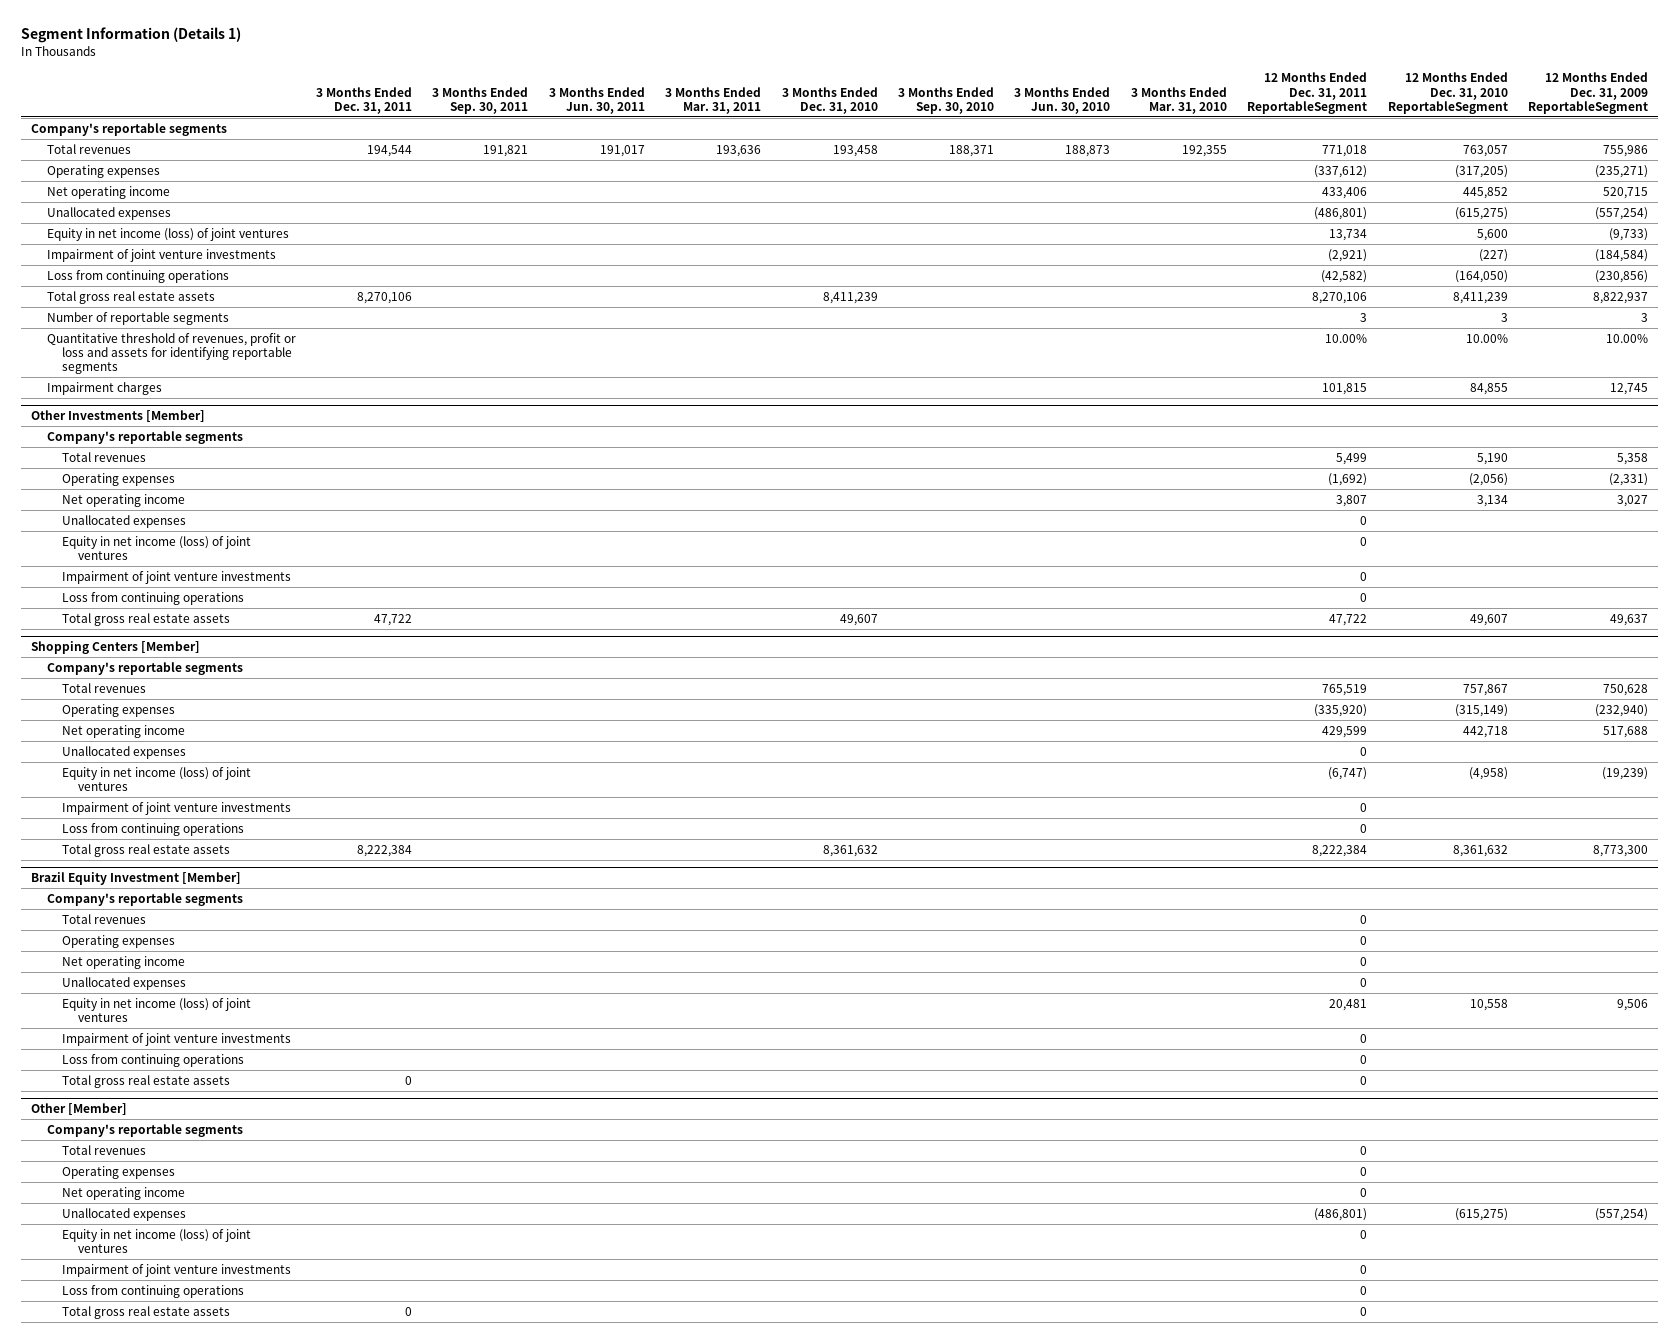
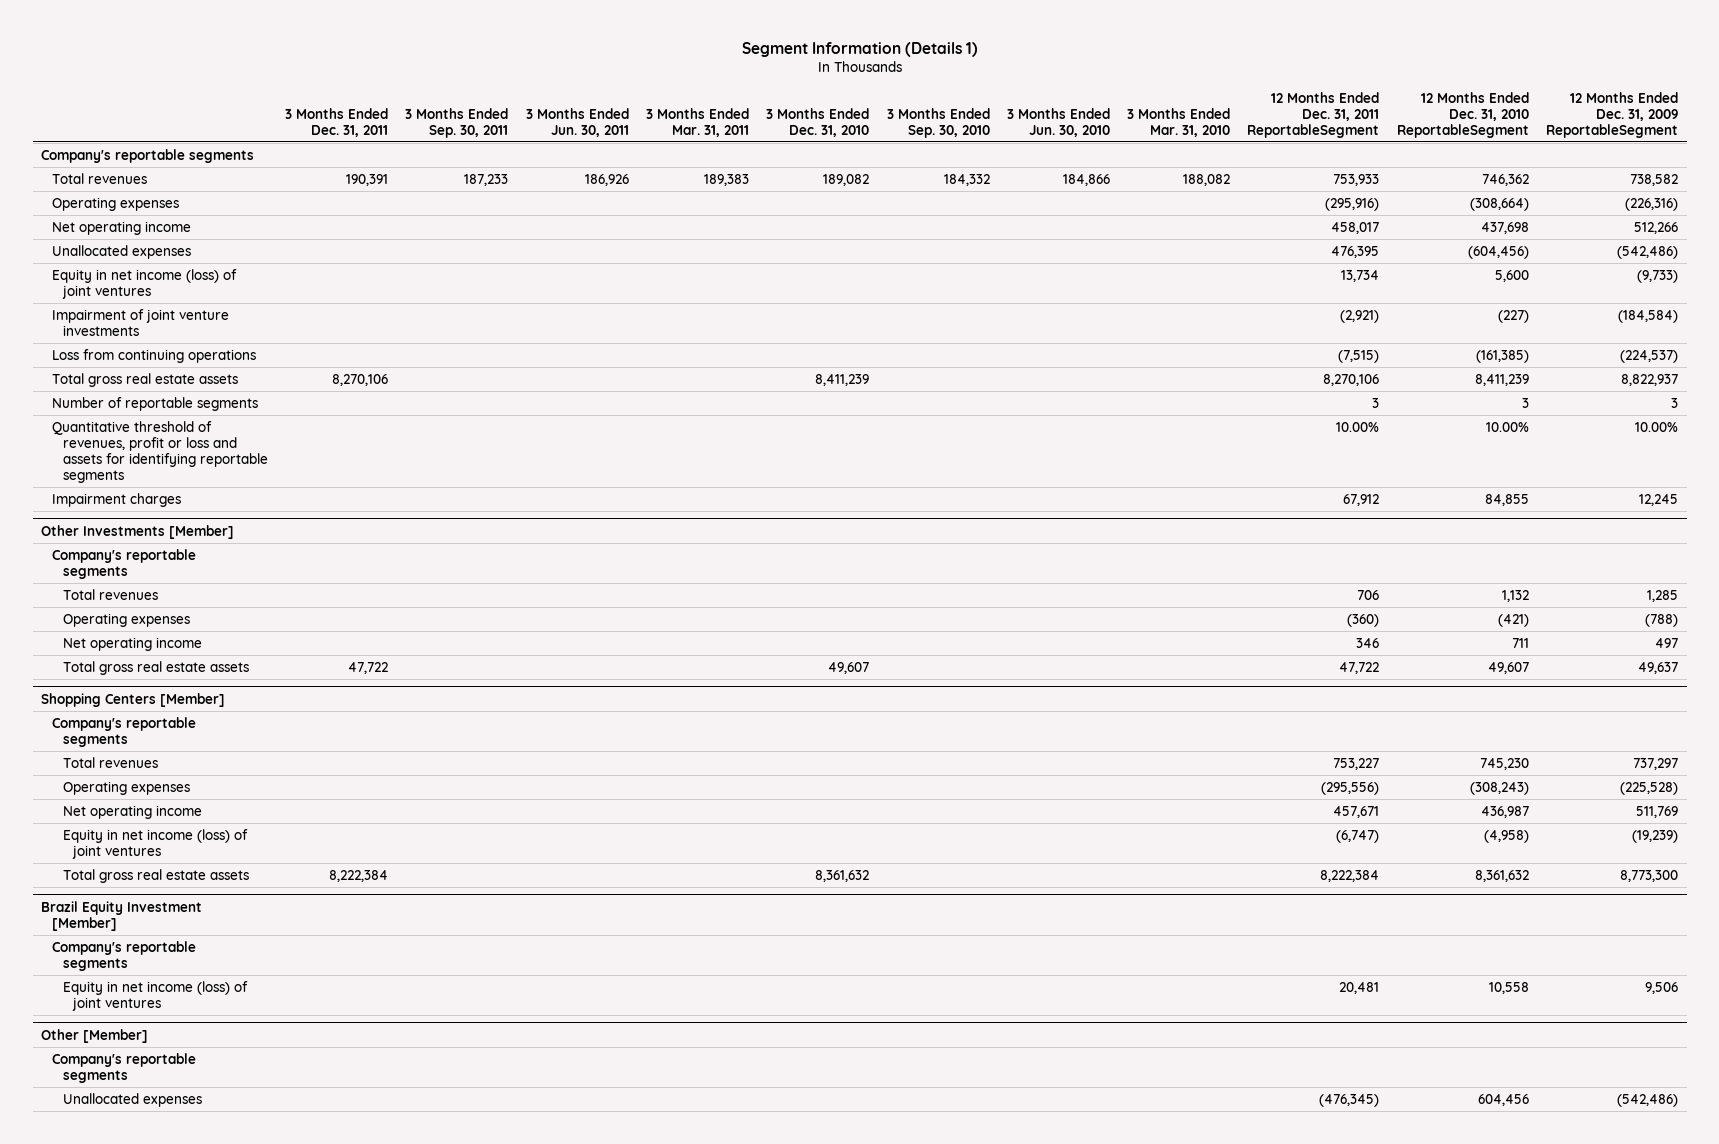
[366,144,412,157] 194,544 -> [345,174,388,187] 190,391
[483,144,529,157] 191,821 -> [464,174,509,187] 187,233
[599,144,645,157] 191,017 -> [584,174,629,187] 186,926
[716,144,762,157] 193,636 -> [703,174,749,187] 189,383
[832,144,878,157] 193,458 -> [823,174,870,187] 189,082
[948,144,994,157] 188,371 -> [943,174,990,187] 184,332
[1065,144,1111,157] 188,873 -> [1062,174,1110,187] 184,866
[1181,144,1227,157] 192,355 -> [1183,174,1231,187] 188,082
[1322,144,1368,157] 771,018 -> [1333,174,1380,187] 753,933
[1462,144,1508,157] 763,057 -> [1481,174,1529,187] 746,362
[1602,144,1648,157] 755,986 -> [1630,174,1679,187] 738,582
[1314,164,1368,178] (337,612) -> [1325,198,1380,212] (295,916)
[1454,164,1508,178] (317,205) -> [1469,198,1529,212] (308,664)
[1594,164,1648,178] (235,271) -> [1625,198,1679,212] (226,316)
[1322,186,1368,199] 433,406 -> [1331,222,1380,235] 458,017
[1462,186,1508,199] 445,852 -> [1480,222,1529,235] 437,698
[1602,186,1648,199] 520,715 -> [1634,222,1679,235] 512,266
[1314,206,1368,220] (486,801) -> [1331,246,1380,259] 476,395
[1454,206,1508,220] (615,275) -> [1467,246,1529,260] (604,456)
[1594,206,1648,220] (557,254) -> [1617,246,1679,260] (542,486)
[1321,269,1368,283] (42,582) -> [1338,350,1380,364] (7,515)
[1454,269,1508,283] (164,050) -> [1475,350,1529,364] (161,385)
[1594,269,1648,283] (230,856) -> [1620,350,1679,364] (224,537)
[1322,382,1368,395] 101,815 -> [1343,494,1380,507] 67,912
[1609,382,1648,395] 12,745 -> [1639,494,1679,507] 12,245
[62,514,187,528] Unallocated expenses -> none
[62,535,252,561] Equity in net income (loss) of joint ventures -> none
[62,570,292,584] Impairment of joint venture investments -> none
[62,591,245,605] Loss from continuing operations -> none
[1336,452,1368,465] 5,499 -> [1357,590,1380,601] 706
[1476,452,1508,465] 5,190 -> [1501,590,1529,603] 1,132
[1616,452,1648,465] 5,358 -> [1647,590,1679,603] 1,285
[1328,472,1368,486] (1,692) -> [1347,614,1380,628] (360)
[1468,472,1508,486] (2,056) -> [1497,614,1529,628] (421)
[1608,472,1648,486] (2,331) -> [1645,614,1679,628] (788)
[1336,494,1368,507] 3,807 -> [1356,638,1380,649] 346
[1476,494,1508,507] 3,134 -> [1511,638,1529,649] 711
[1616,494,1648,507] 3,027 -> [1655,638,1679,649] 497
[62,745,187,759] Unallocated expenses -> none
[1322,683,1368,696] 765,519 -> [1333,758,1380,771] 753,227
[1462,683,1508,696] 757,867 -> [1479,758,1529,771] 745,230
[1602,683,1648,696] 750,628 -> [1633,758,1679,771] 737,297
[1314,703,1368,717] (335,920) -> [1321,782,1380,796] (295,556)
[1454,703,1508,717] (315,149) -> [1469,782,1529,796] (308,243)
[1594,703,1648,717] (232,940) -> [1620,782,1679,796] (225,528)
[1322,725,1368,738] 429,599 -> [1333,806,1380,819] 457,671
[1462,725,1508,738] 442,718 -> [1480,806,1529,819] 436,987
[1602,725,1648,738] 517,688 -> [1636,806,1679,819] 511,769
[62,801,292,815] Impairment of joint venture investments -> none
[62,822,245,836] Loss from continuing operations -> none
[62,913,147,924] Total revenues -> none
[62,934,176,948] Operating expenses -> none
[62,955,186,969] Net operating income -> none
[62,976,187,990] Unallocated expenses -> none
[62,1032,292,1046] Impairment of joint venture investments -> none
[62,1053,245,1067] Loss from continuing operations -> none
[62,1074,231,1088] Total gross real estate assets -> none
[62,1144,147,1155] Total revenues -> none
[62,1165,176,1179] Operating expenses -> none
[62,1186,186,1200] Net operating income -> none
[62,1228,252,1254] Equity in net income (loss) of joint ventures -> none
[62,1263,292,1277] Impairment of joint venture investments -> none
[62,1284,245,1298] Loss from continuing operations -> none
[62,1305,231,1319] Total gross real estate assets -> none
[1314,1207,1368,1221] (486,801) -> [1319,1094,1380,1108] (476,345)
[1454,1207,1508,1221] (615,275) -> [1477,1094,1529,1107] 604,456
[1594,1207,1648,1221] (557,254) -> [1617,1094,1679,1108] (542,486)

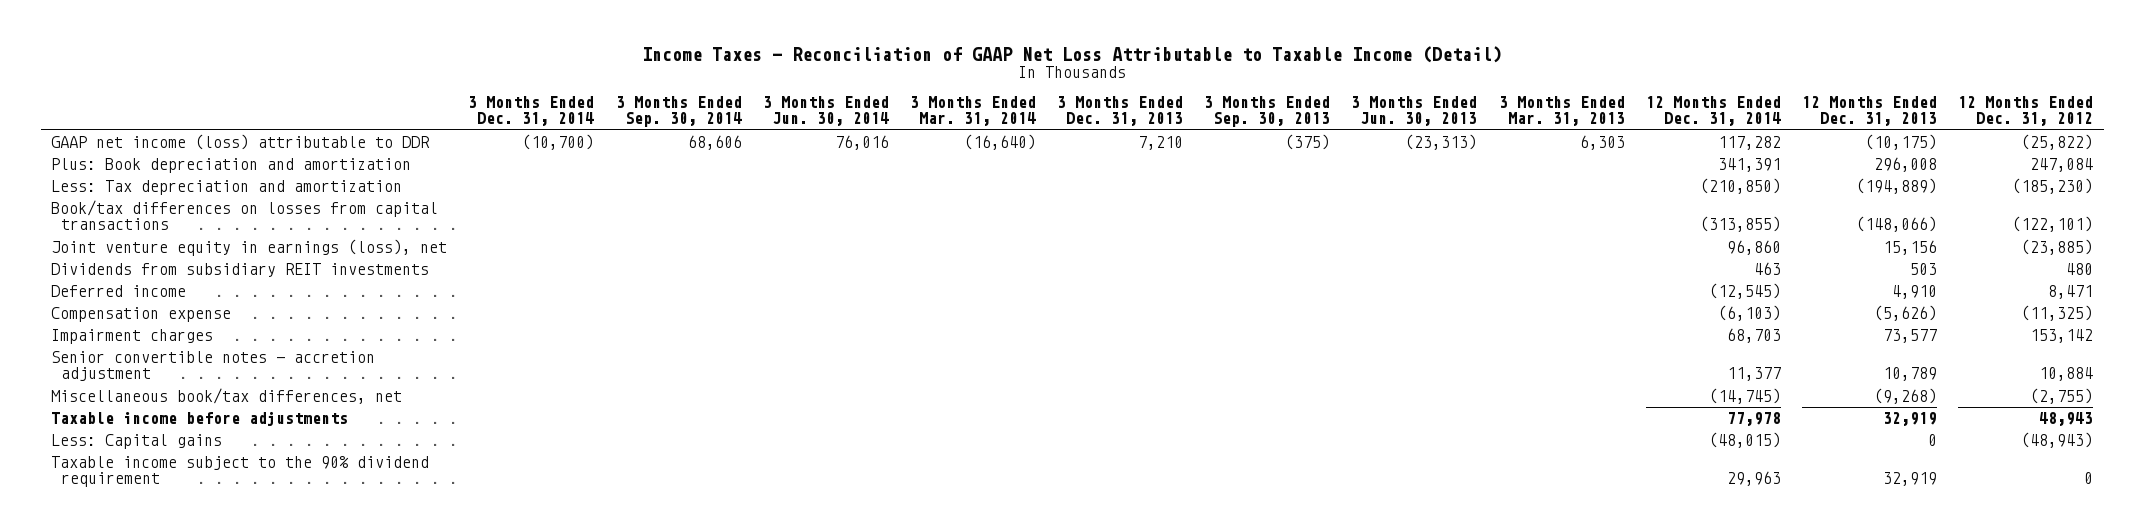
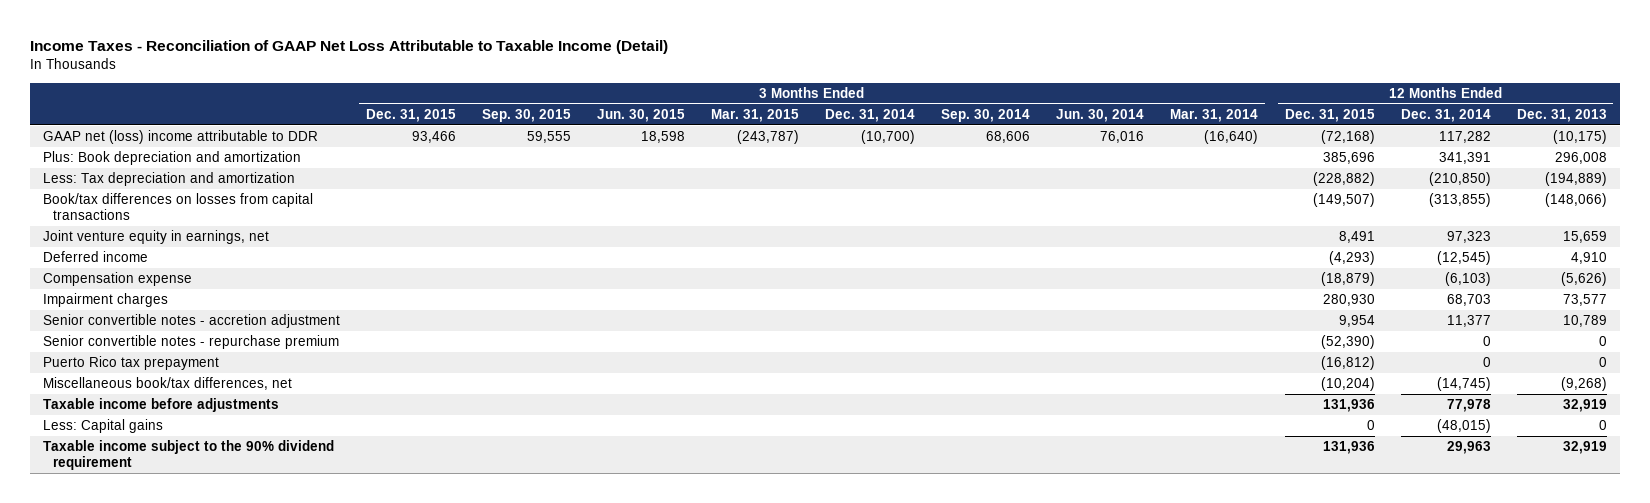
[1057,96,1184,127] 3 Months Ended Dec. 31, 2013 -> none
[1204,96,1331,128] 3 Months Ended Sep. 30, 2013 -> none
[1351,96,1478,127] 3 Months Ended Jun. 30, 2013 -> none
[1498,96,1625,127] 3 Months Ended Mar. 31, 2013 -> none
[1958,96,2094,127] 12 Months Ended Dec. 31, 2012 -> none
none -> [365,108,456,122] Dec. 31, 2015
none -> [481,108,571,122] Sep. 30, 2015
none -> [597,108,686,122] Jun. 30, 2015
none -> [711,108,800,122] Mar. 31, 2015
none -> [1284,108,1375,122] Dec. 31, 2015
[51,134,431,151] GAAP net income (loss) attributable to DDR -> [42,130,318,145] GAAP net (loss) income attributable to DDR
[51,263,430,278] Dividends from subsidiary REIT investments -> none
[51,239,448,257] Joint venture equity in earnings (loss), net -> [42,230,269,245] Joint venture equity in earnings, net
[1726,240,1781,256] 96,860 -> [1446,231,1491,244] 97,323
[1882,240,1937,256] 15,156 -> [1562,231,1607,244] 15,659
none -> [42,335,339,350] Senior convertible notes - repurchase premium
none -> [42,356,219,371] Puerto Rico tax prepayment

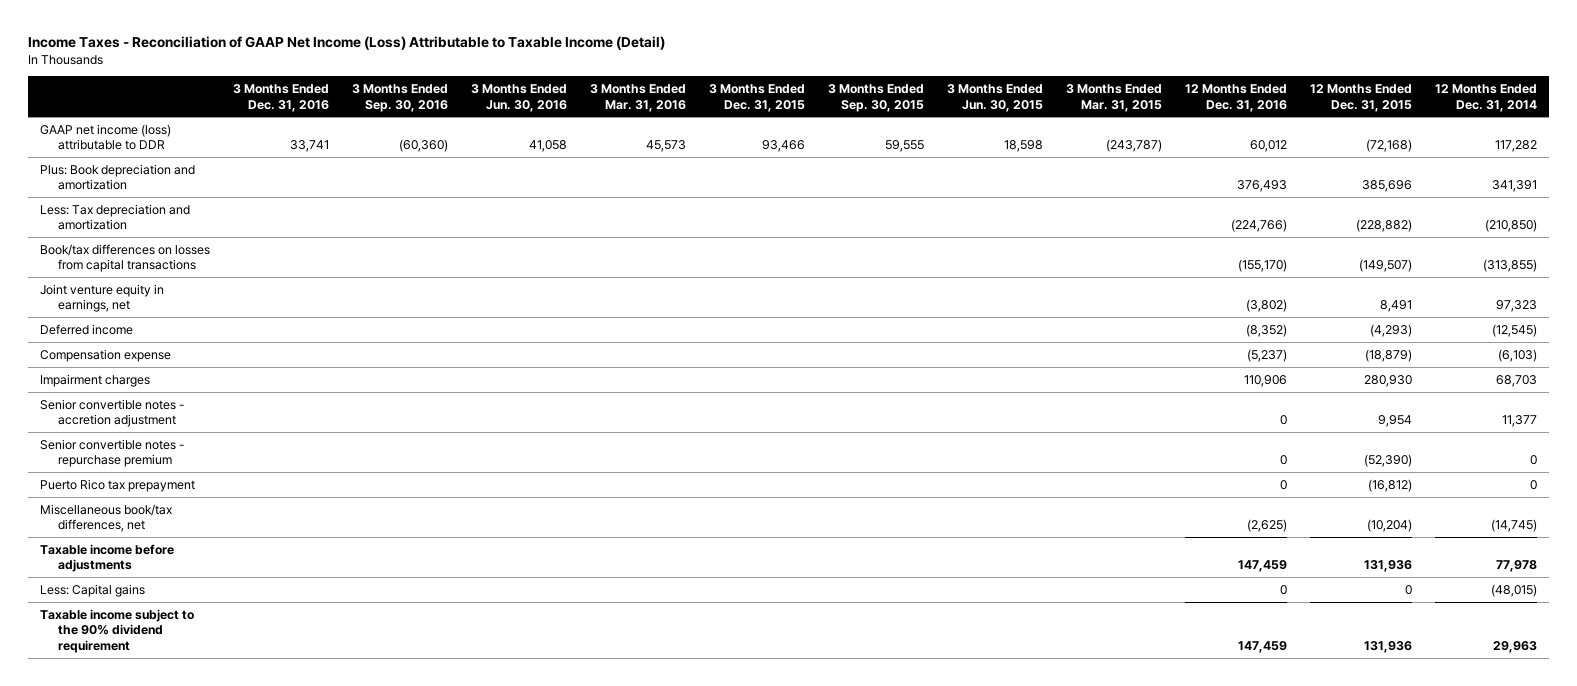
[29,39,668,54] Income Taxes - Reconciliation of GAAP Net Loss Attributable to Taxable Income (Detail) -> [28,36,666,51] Income Taxes - Reconciliation of GAAP Net Income (Loss) Attributable to Taxable Income (Detail)
[825,108,916,122] Dec. 31, 2014 -> none
[941,108,1031,122] Sep. 30, 2014 -> none
[1056,108,1145,122] Jun. 30, 2014 -> none
[1170,108,1259,122] Mar. 31, 2014 -> none
[1516,108,1607,122] Dec. 31, 2013 -> none
none -> [232,84,329,112] 3 Months Ended Dec. 31, 2016
none -> [351,84,448,112] 3 Months Ended Sep. 30, 2016
none -> [470,84,567,112] 3 Months Ended Jun. 30, 2016
none -> [589,84,686,112] 3 Months Ended Mar. 31, 2016
none -> [1185,84,1288,112] 12 Months Ended Dec. 31, 2016
[42,130,318,145] GAAP net (loss) income attributable to DDR -> [39,123,171,151] GAAP net income (loss) attributable to DDR

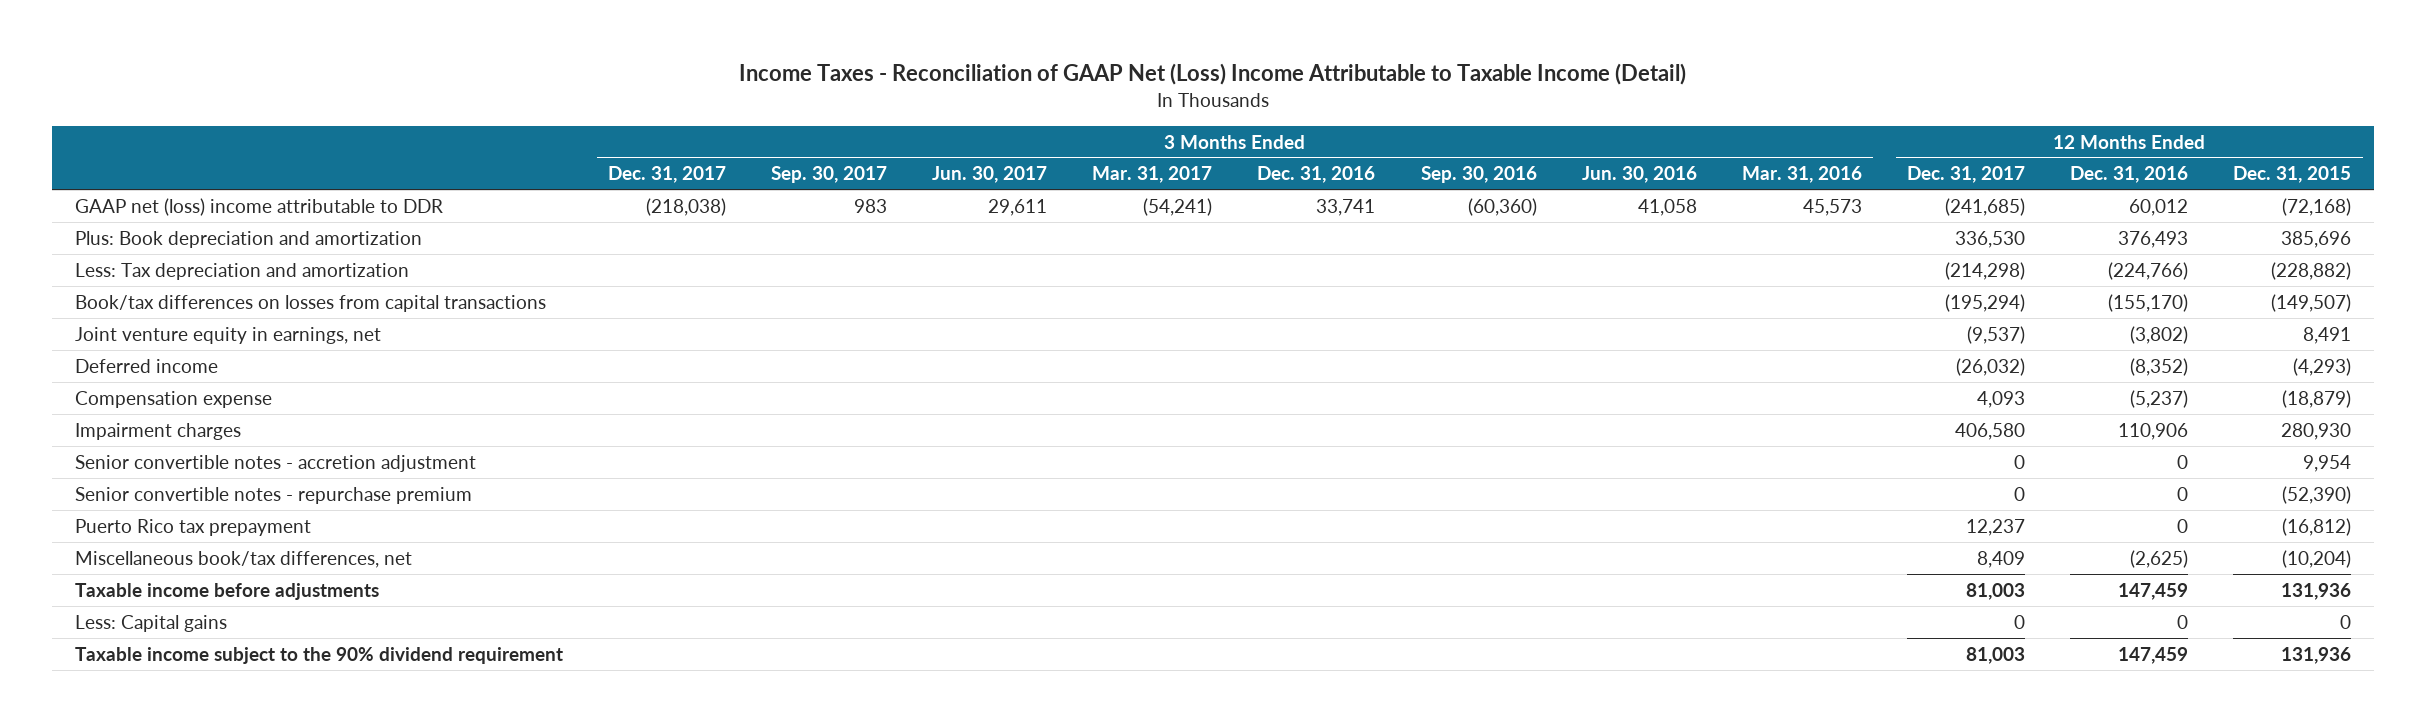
[28,36,666,51] Income Taxes - Reconciliation of GAAP Net Income (Loss) Attributable to Taxable Income (Detail) -> [738,63,1686,86] Income Taxes - Reconciliation of GAAP Net (Loss) Income Attributable to Taxable Income (Detail)
[708,84,805,112] 3 Months Ended Dec. 31, 2015 -> none
[828,84,925,112] 3 Months Ended Sep. 30, 2015 -> none
[947,84,1044,112] 3 Months Ended Jun. 30, 2015 -> none
[1066,84,1163,112] 3 Months Ended Mar. 31, 2015 -> none
[1435,84,1538,112] 12 Months Ended Dec. 31, 2014 -> none
none -> [607,166,726,184] Dec. 31, 2017
none -> [770,166,887,184] Sep. 30, 2017
none -> [932,166,1048,184] Jun. 30, 2017
none -> [1092,166,1213,184] Mar. 31, 2017
none -> [1907,166,2026,184] Dec. 31, 2017
[39,123,171,151] GAAP net income (loss) attributable to DDR -> [74,197,443,216] GAAP net (loss) income attributable to DDR

